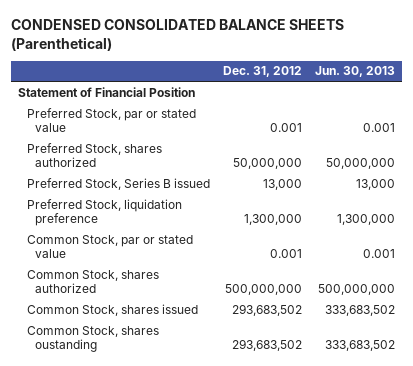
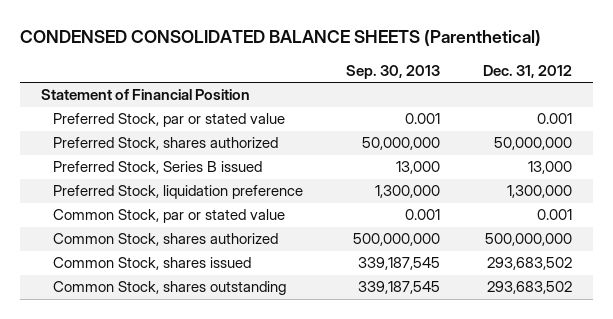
[315,66,396,78] Jun. 30, 2013 -> none
none -> [345,65,440,80] Sep. 30, 2013
[26,325,159,352] Common Stock, shares oustanding -> [52,281,286,296] Common Stock, shares outstanding

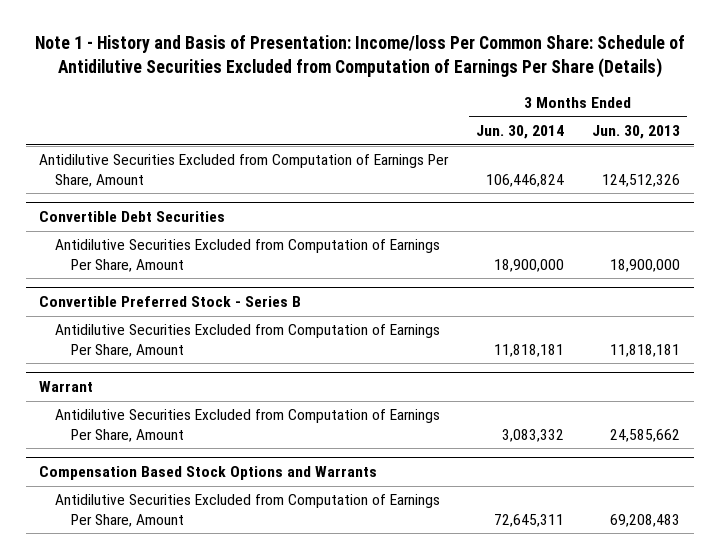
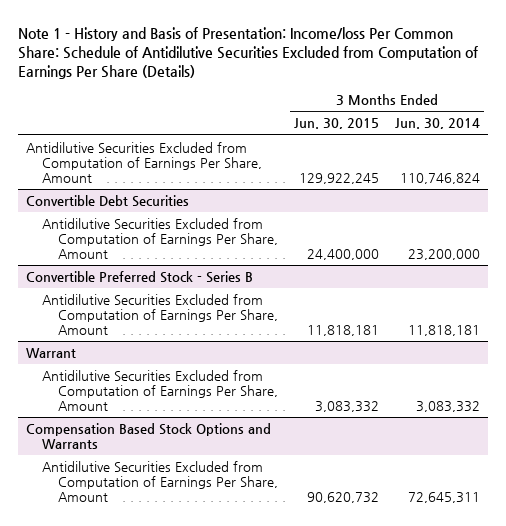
[592,124,681,139] Jun. 30, 2013 -> none
none -> [293,118,379,130] Jun. 30, 2015
[486,173,565,187] 106,446,824 -> [399,172,480,184] 110,746,824
[494,258,565,272] 18,900,000 -> [407,248,480,260] 23,200,000

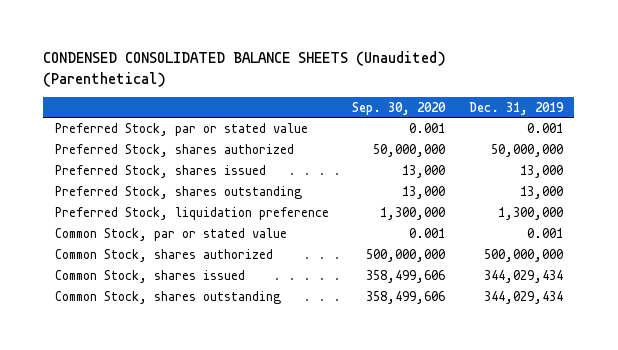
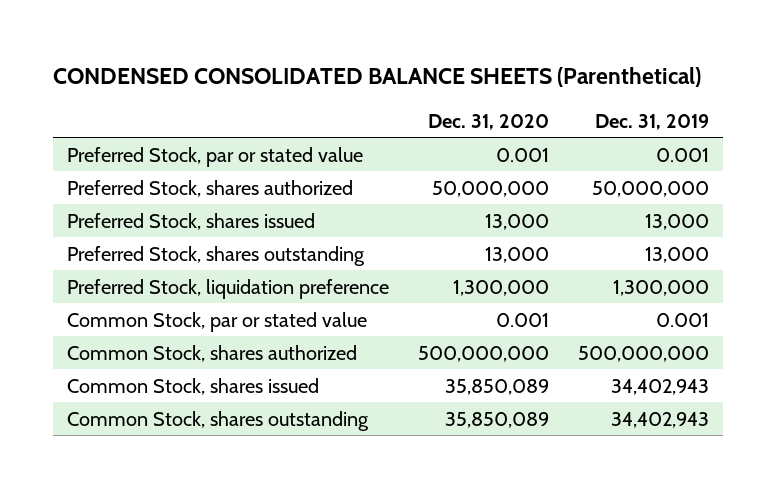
[43,51,447,87] CONDENSED CONSOLIDATED BALANCE SHEETS (Unaudited) (Parenthetical) -> [52,67,701,88] CONDENSED CONSOLIDATED BALANCE SHEETS (Parenthetical)
[352,101,447,115] Sep. 30, 2020 -> none
none -> [428,113,550,130] Dec. 31, 2020
[483,269,563,283] 344,029,434 -> [610,378,709,395] 34,402,943
[483,290,563,304] 344,029,434 -> [610,411,709,428] 34,402,943

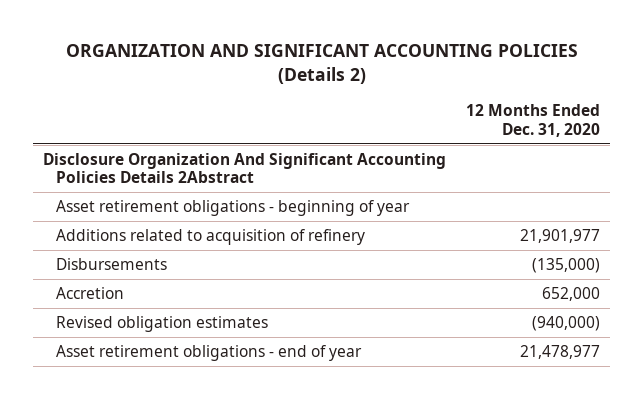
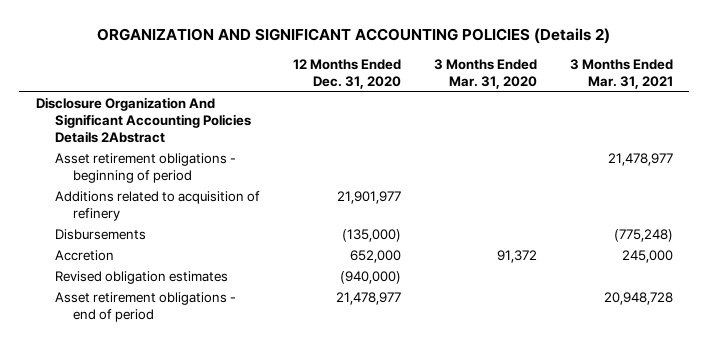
none -> [433,58,537,89] 3 Months Ended Mar. 31, 2020
none -> [569,58,673,89] 3 Months Ended Mar. 31, 2021
[56,200,411,217] Asset retirement obligations - beginning of year -> [54,153,236,184] Asset retirement obligations - beginning of period
[56,345,363,362] Asset retirement obligations - end of year -> [54,292,236,323] Asset retirement obligations - end of period

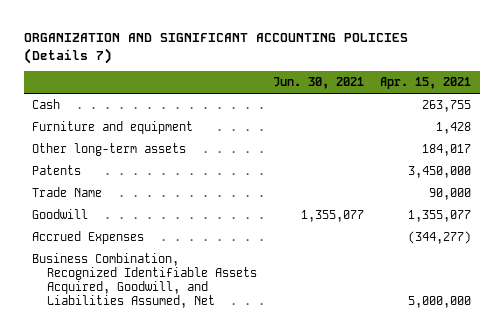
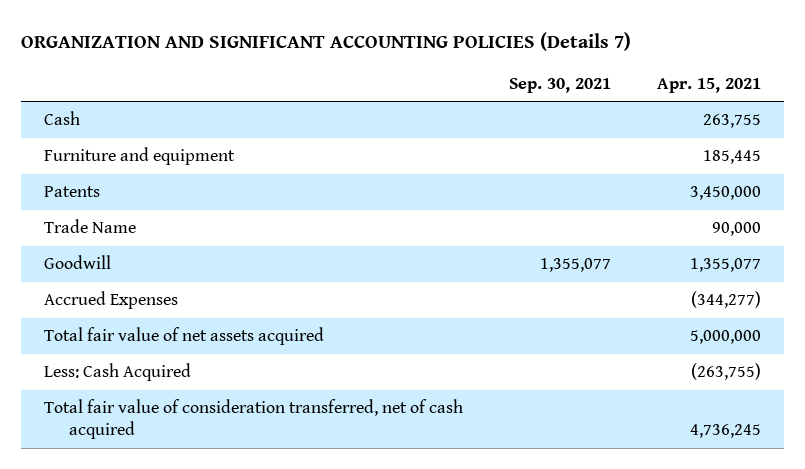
[273,77,365,90] Jun. 30, 2021 -> none
none -> [508,77,611,93] Sep. 30, 2021
[32,143,187,157] Other long-term assets -> none
[436,122,472,135] 1,428 -> [703,150,762,165] 185,445
[32,253,257,309] Business Combination, Recognized Identifiable Assets Acquired, Goodwill, and Liabilities Assumed, Net -> [43,327,324,346] Total fair value of net assets acquired
none -> [43,363,191,382] Less: Cash Acquired
none -> [43,399,463,440] Total fair value of consideration transferred, net of cash acquired

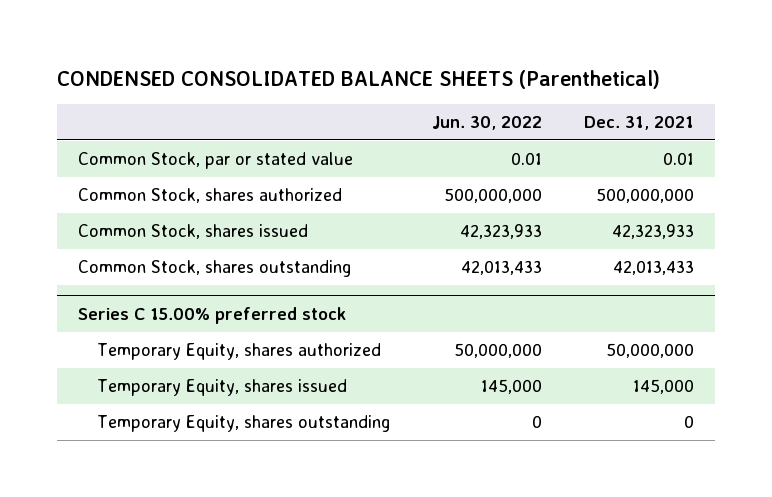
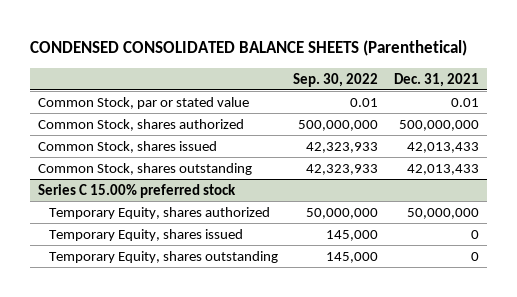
[432,115,543,130] Jun. 30, 2022 -> none
none -> [293,72,379,87] Sep. 30, 2022
[611,224,694,240] 42,323,933 -> [407,141,480,153] 42,013,433
[632,379,694,395] 145,000 -> [471,229,480,239] 0

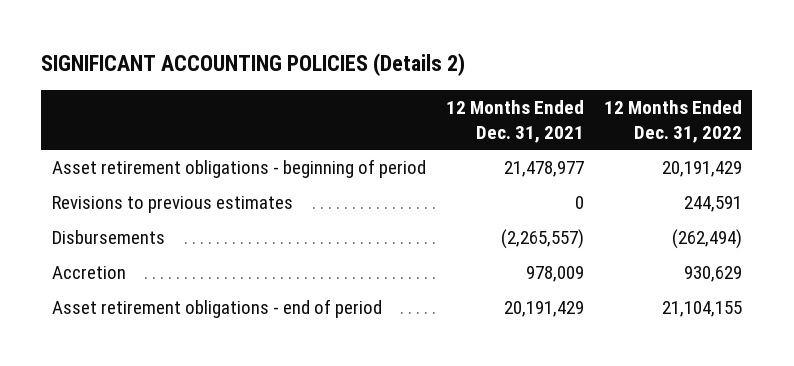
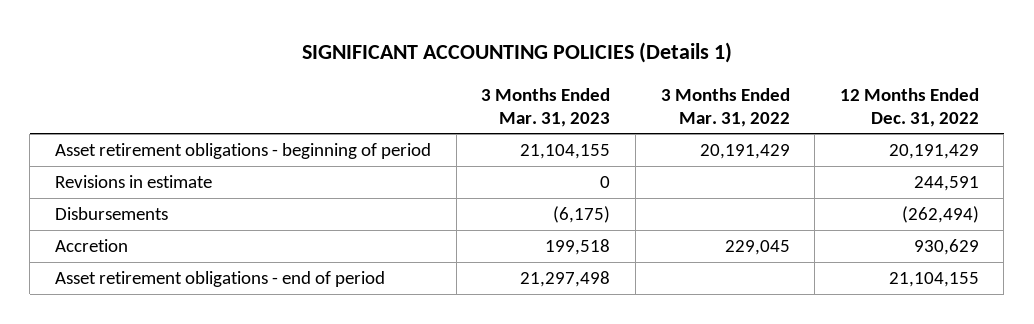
[41,53,466,77] SIGNIFICANT ACCOUNTING POLICIES (Details 2) -> [301,42,732,64] SIGNIFICANT ACCOUNTING POLICIES (Details 1)
[445,100,584,143] 12 Months Ended Dec. 31, 2021 -> none
none -> [481,87,611,127] 3 Months Ended Mar. 31, 2023
none -> [660,87,790,127] 3 Months Ended Mar. 31, 2022
[51,196,293,214] Revisions to previous estimates -> [54,174,212,188] Revisions in estimate

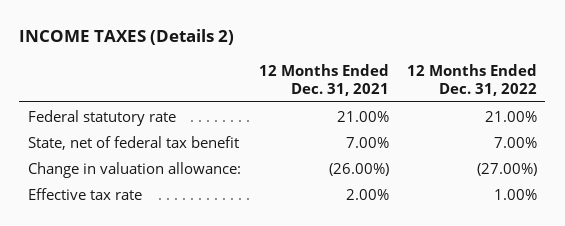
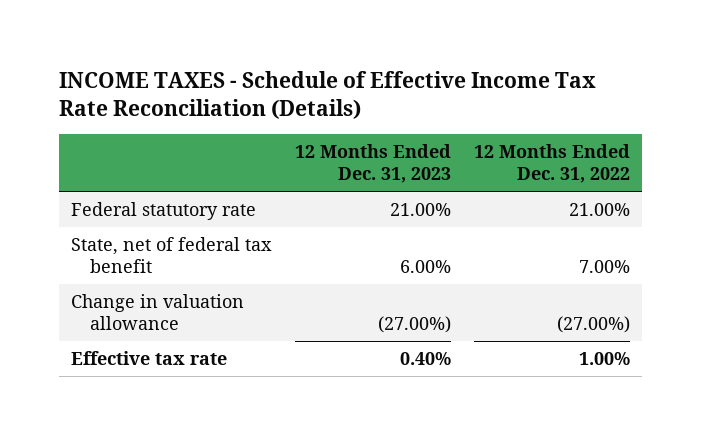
[19,29,235,46] INCOME TAXES (Details 2) -> [59,70,597,119] INCOME TAXES - Schedule of Effective Income Tax Rate Reconciliation (Details)
[258,63,389,97] 12 Months Ended Dec. 31, 2021 -> none
none -> [294,143,451,184] 12 Months Ended Dec. 31, 2023
[28,161,242,178] Change in valuation allowance: -> [71,294,245,331] Change in valuation allowance

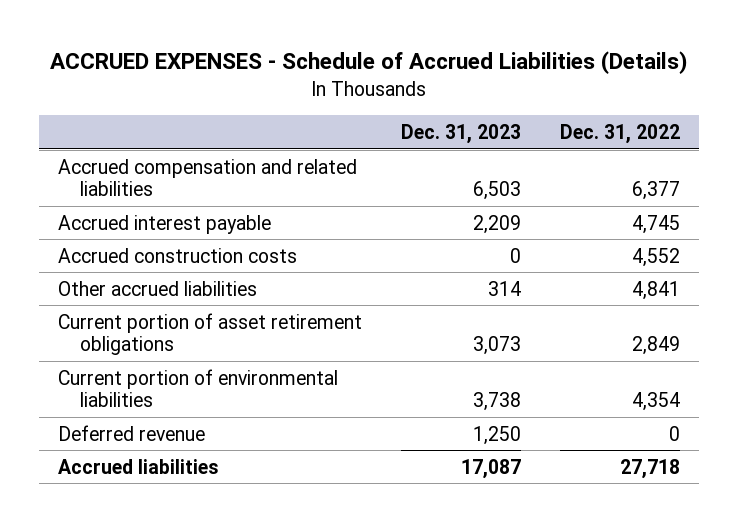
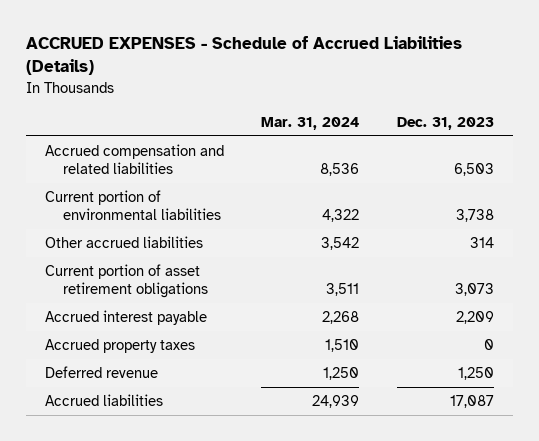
[560,124,681,145] Dec. 31, 2022 -> none
none -> [261,116,360,130] Mar. 31, 2024
[58,247,298,263] Accrued construction costs -> none
[58,368,339,408] Current portion of environmental liabilities -> [44,190,222,221] Current portion of environmental liabilities
[58,214,272,234] Accrued interest payable -> [44,310,207,326] Accrued interest payable
none -> [44,339,195,354] Accrued property taxes

